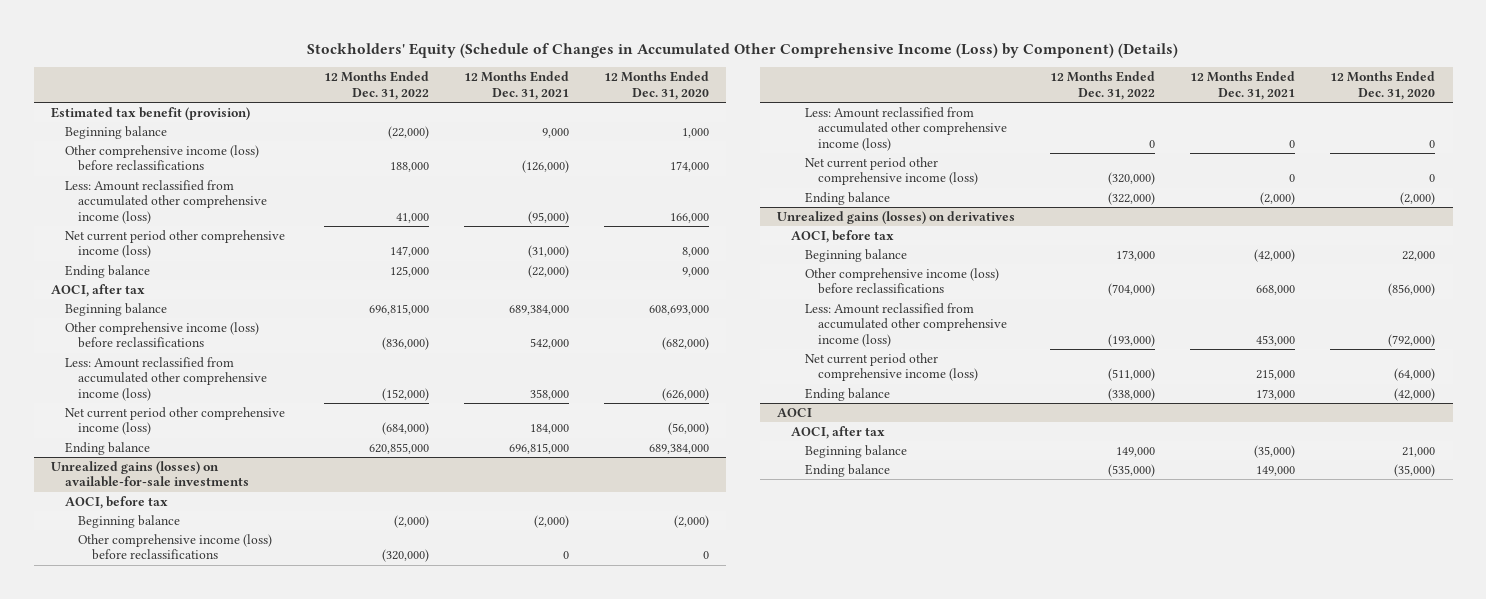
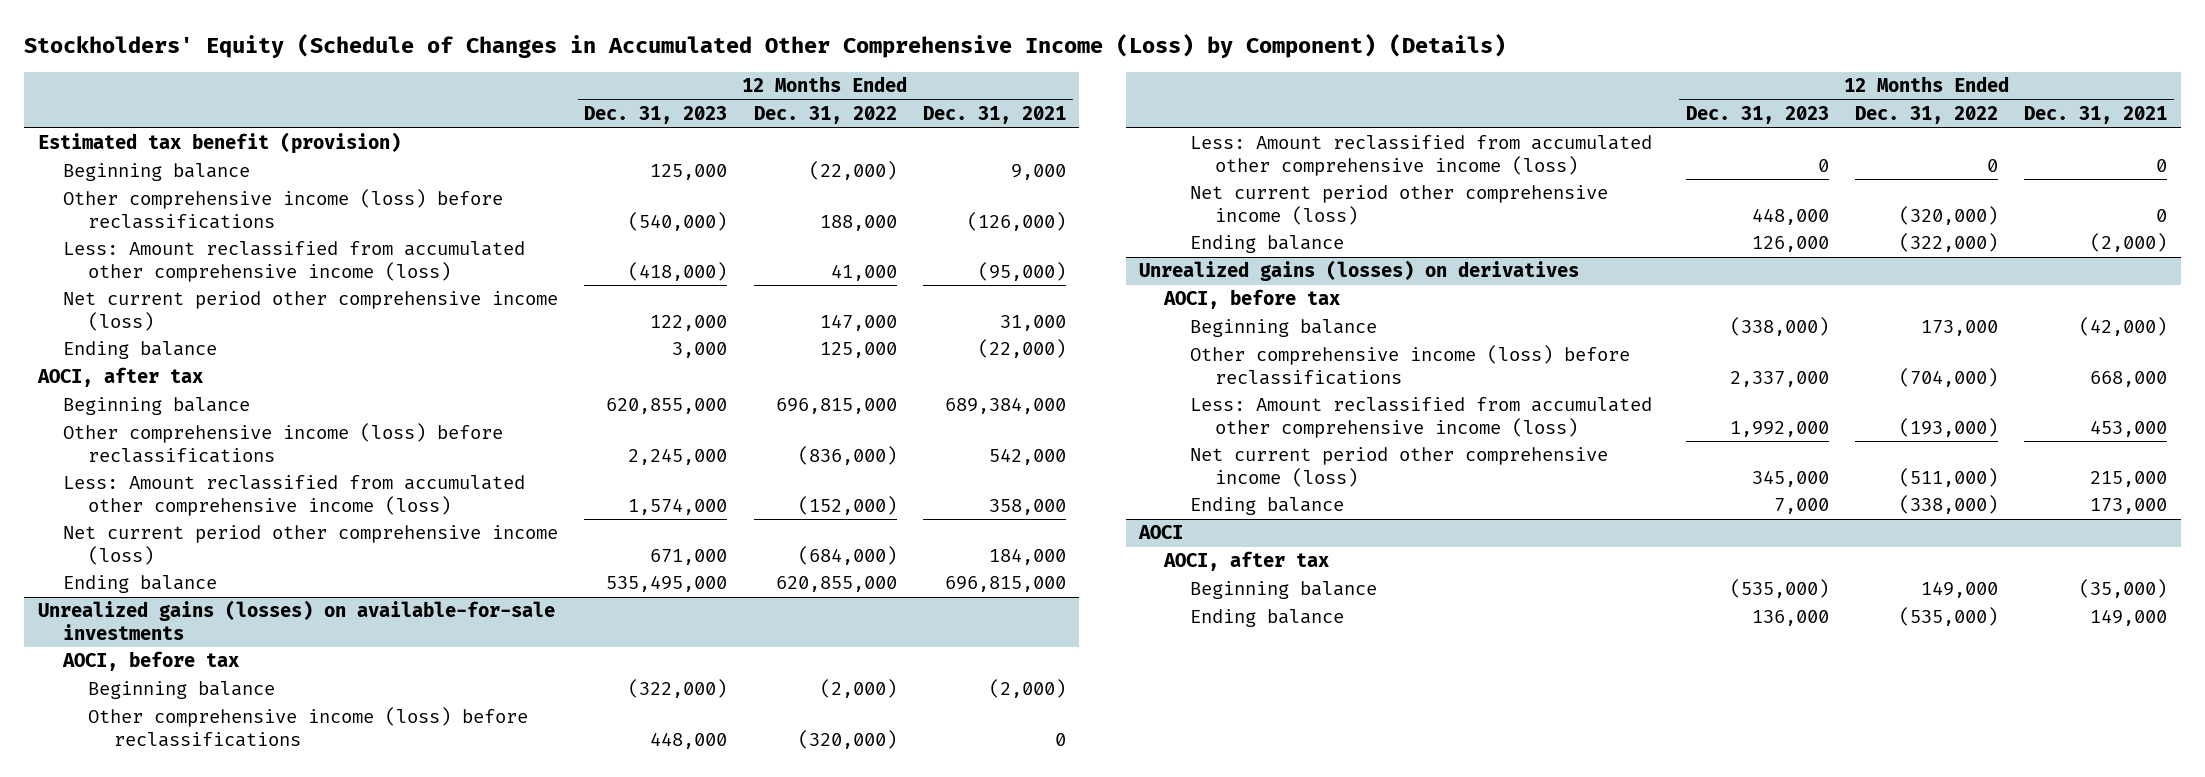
[604,71,710,100] 12 Months Ended Dec. 31, 2020 -> none
none -> [584,106,728,125] Dec. 31, 2023
[528,245,570,259] (31,000) -> [1000,314,1067,331] 31,000

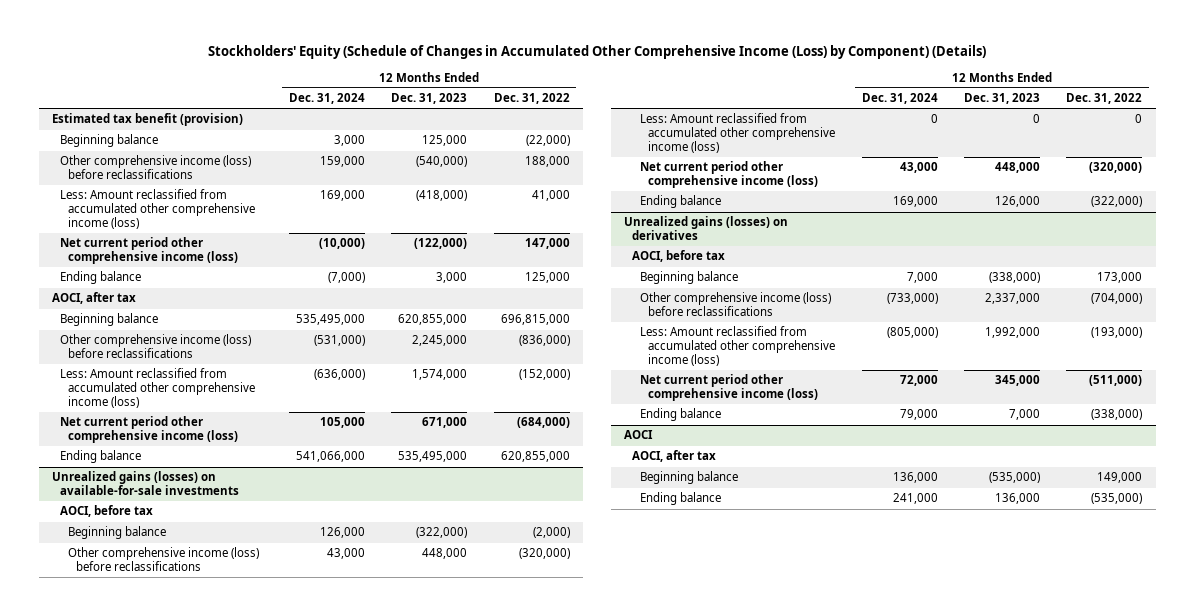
[923,106,1067,125] Dec. 31, 2021 -> none
none -> [288,93,365,105] Dec. 31, 2024
[650,314,728,331] 122,000 -> [414,238,468,250] (122,000)

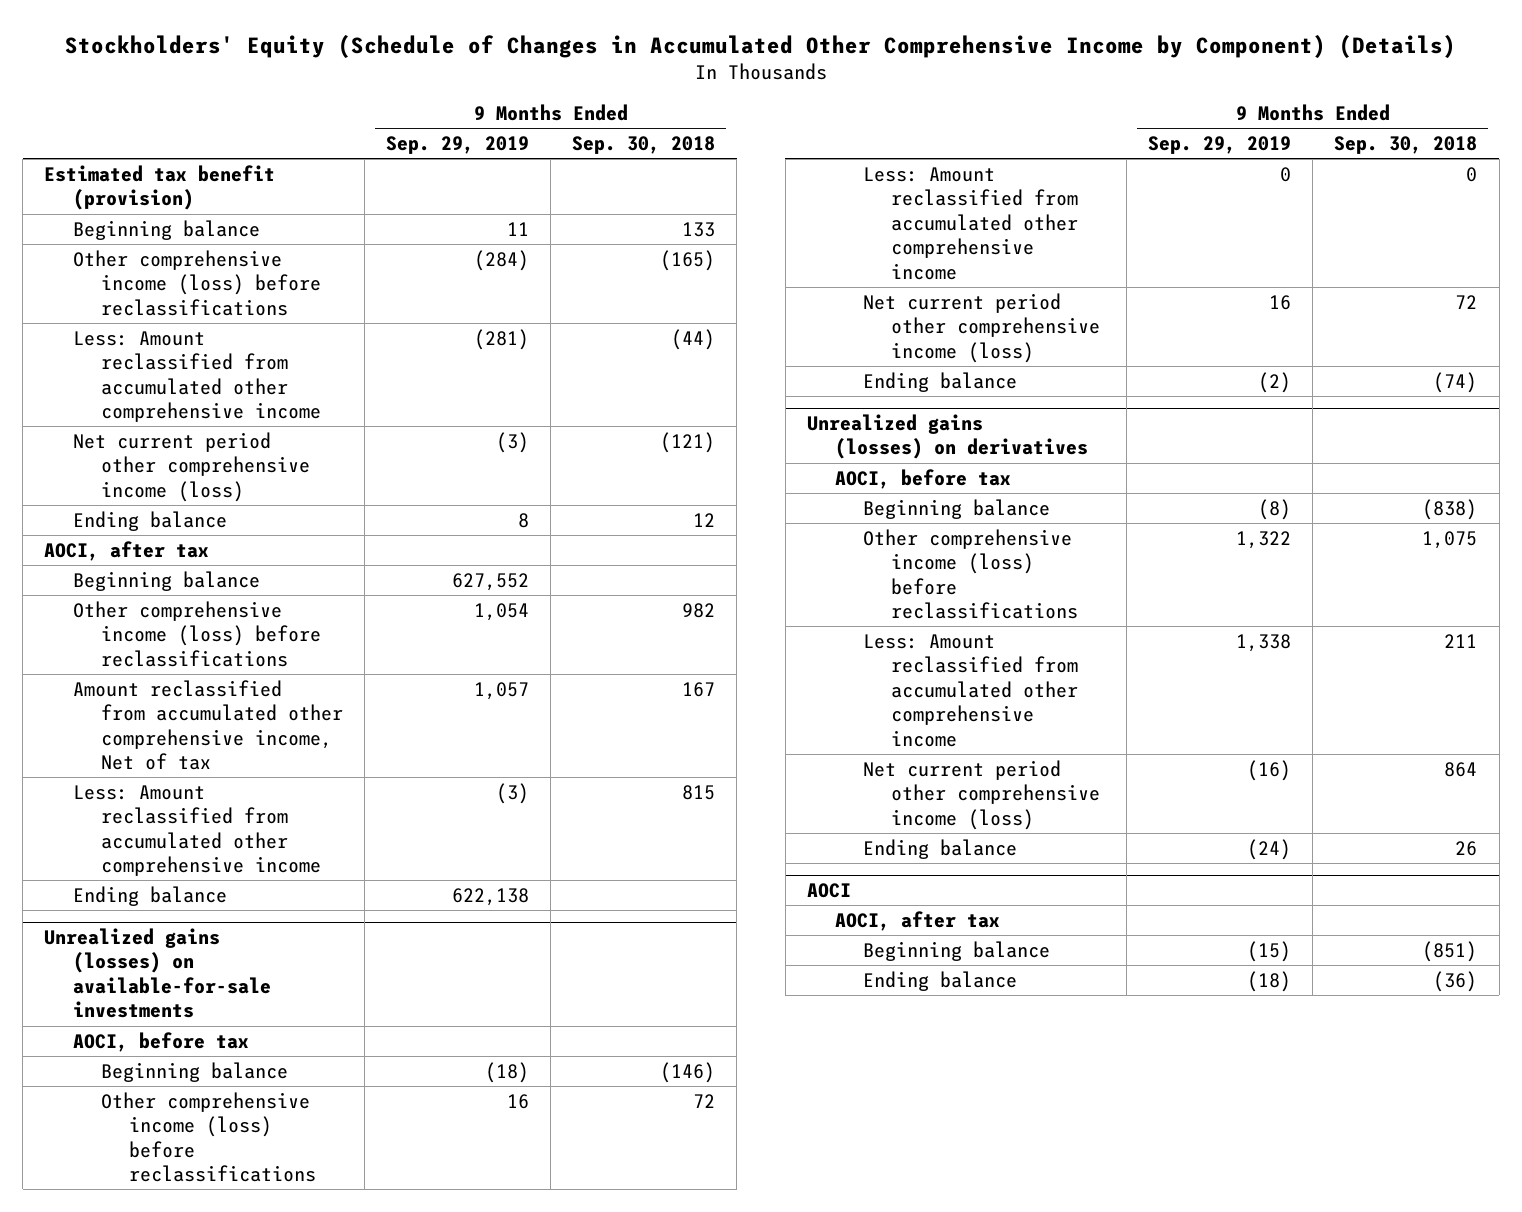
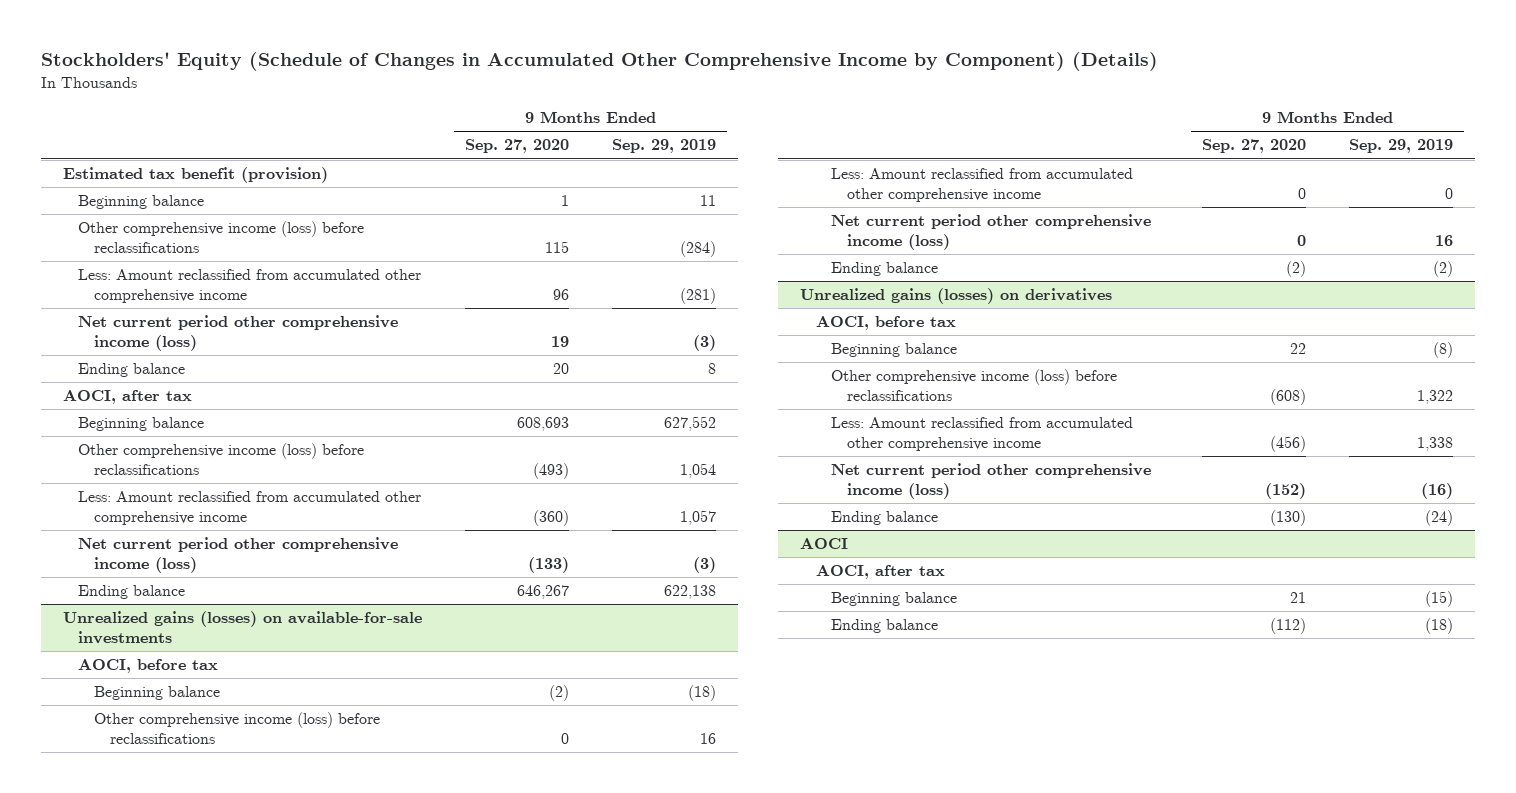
[572,136,716,155] Sep. 30, 2018 -> none
none -> [464,139,569,154] Sep. 27, 2020
[72,679,343,771] Amount reclassified from accumulated other comprehensive income, Net of tax -> [78,491,422,525] Less: Amount reclassified from accumulated other comprehensive income
[72,784,321,877] Less: Amount reclassified from accumulated other comprehensive income -> [78,537,399,573] Net current period other comprehensive income (loss)

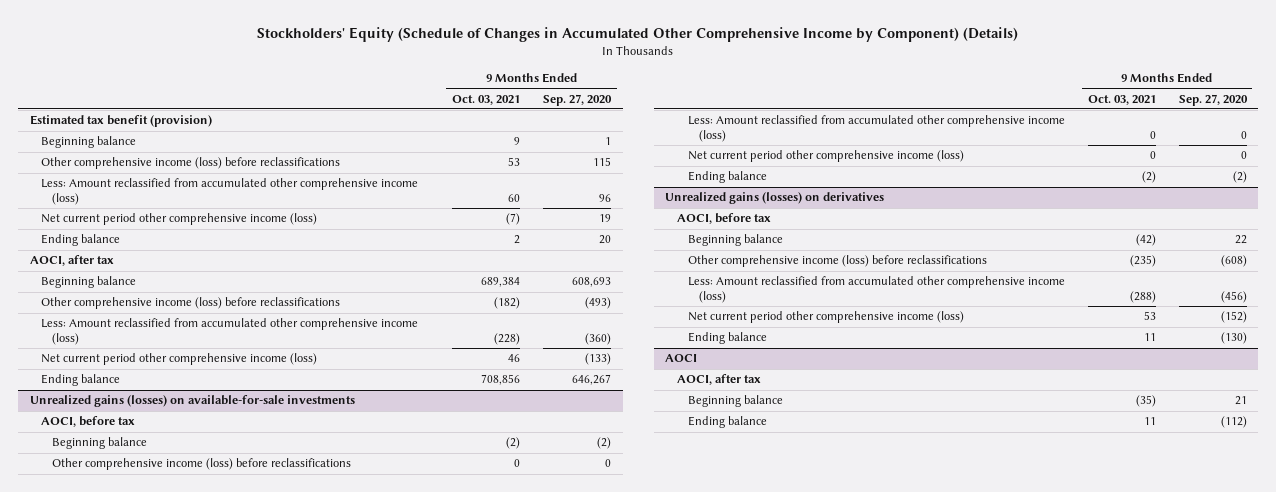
[612,139,717,154] Sep. 29, 2019 -> none
none -> [452,94,521,105] Oct. 03, 2021
[78,269,422,303] Less: Amount reclassified from accumulated other comprehensive income -> [40,178,418,206] Less: Amount reclassified from accumulated other comprehensive income (loss)
[78,491,422,525] Less: Amount reclassified from accumulated other comprehensive income -> [40,318,418,346] Less: Amount reclassified from accumulated other comprehensive income (loss)
[831,168,1134,202] Less: Amount reclassified from accumulated other comprehensive income -> [687,115,1065,143] Less: Amount reclassified from accumulated other comprehensive income (loss)
[831,417,1134,451] Less: Amount reclassified from accumulated other comprehensive income -> [687,276,1065,304] Less: Amount reclassified from accumulated other comprehensive income (loss)

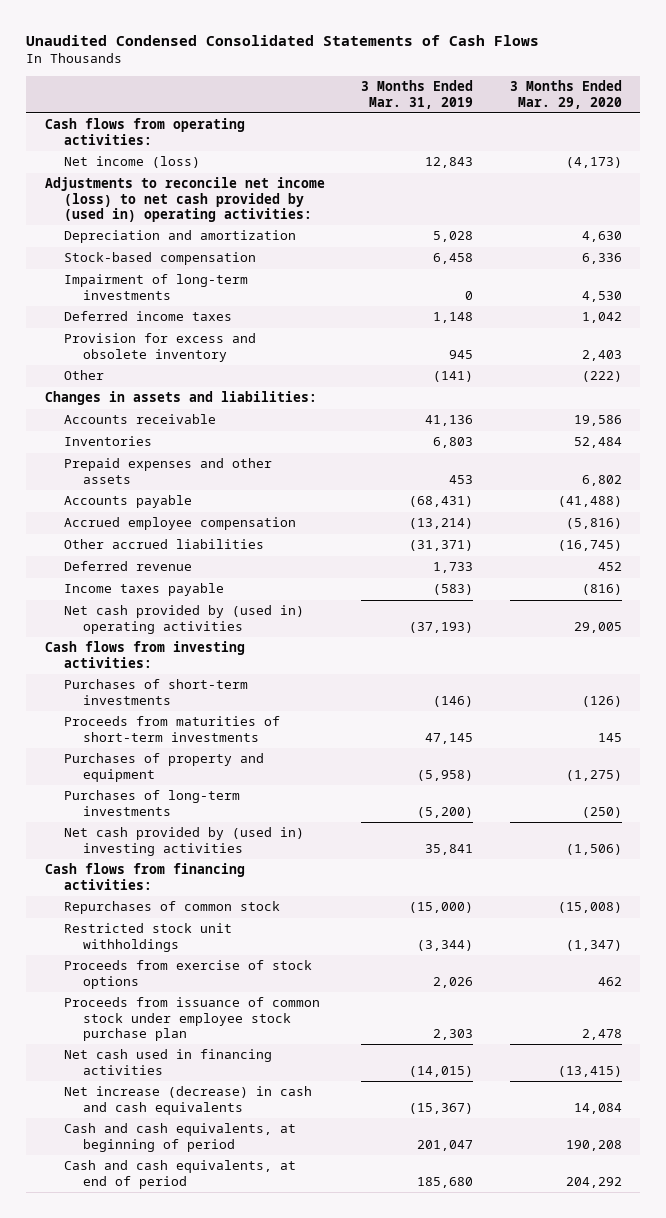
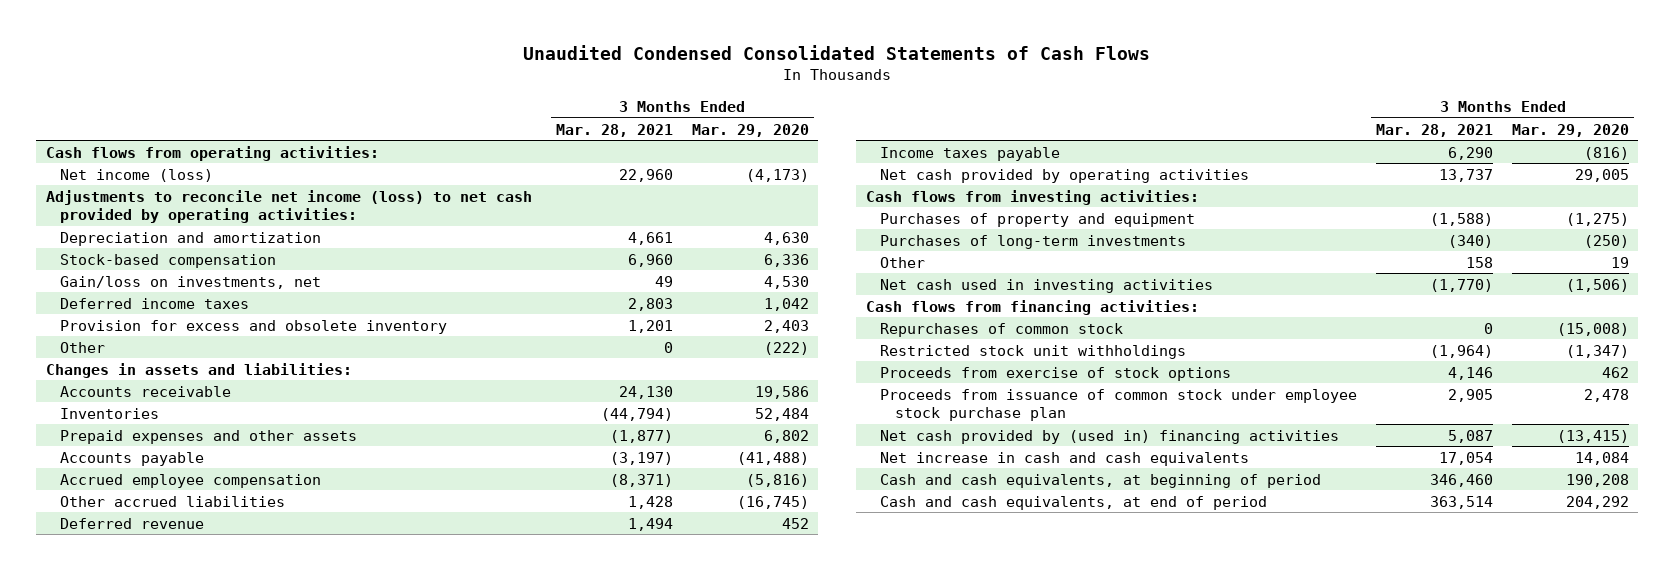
[361,80,474,109] 3 Months Ended Mar. 31, 2019 -> none
none -> [556,123,674,137] Mar. 28, 2021
[44,177,325,222] Adjustments to reconcile net income (loss) to net cash provided by (used in) operating activities: -> [45,189,532,224] Adjustments to reconcile net income (loss) to net cash provided by operating activities:
[63,274,248,300] Impairment of long-term investments -> [60,275,322,289] Gain/loss on investments, net
[63,605,304,634] Net cash provided by (used in) operating activities -> [880,168,1250,183] Net cash provided by operating activities
[63,679,248,705] Purchases of short-term investments -> none
[63,716,280,742] Proceeds from maturities of short-term investments -> none
none -> [880,256,926,268] Other
[63,827,304,856] Net cash provided by (used in) investing activities -> [880,278,1214,293] Net cash used in investing activities
[63,1049,272,1075] Net cash used in financing activities -> [880,429,1340,444] Net cash provided by (used in) financing activities
[63,1086,312,1115] Net increase (decrease) in cash and cash equivalents -> [880,451,1250,466] Net increase in cash and cash equivalents

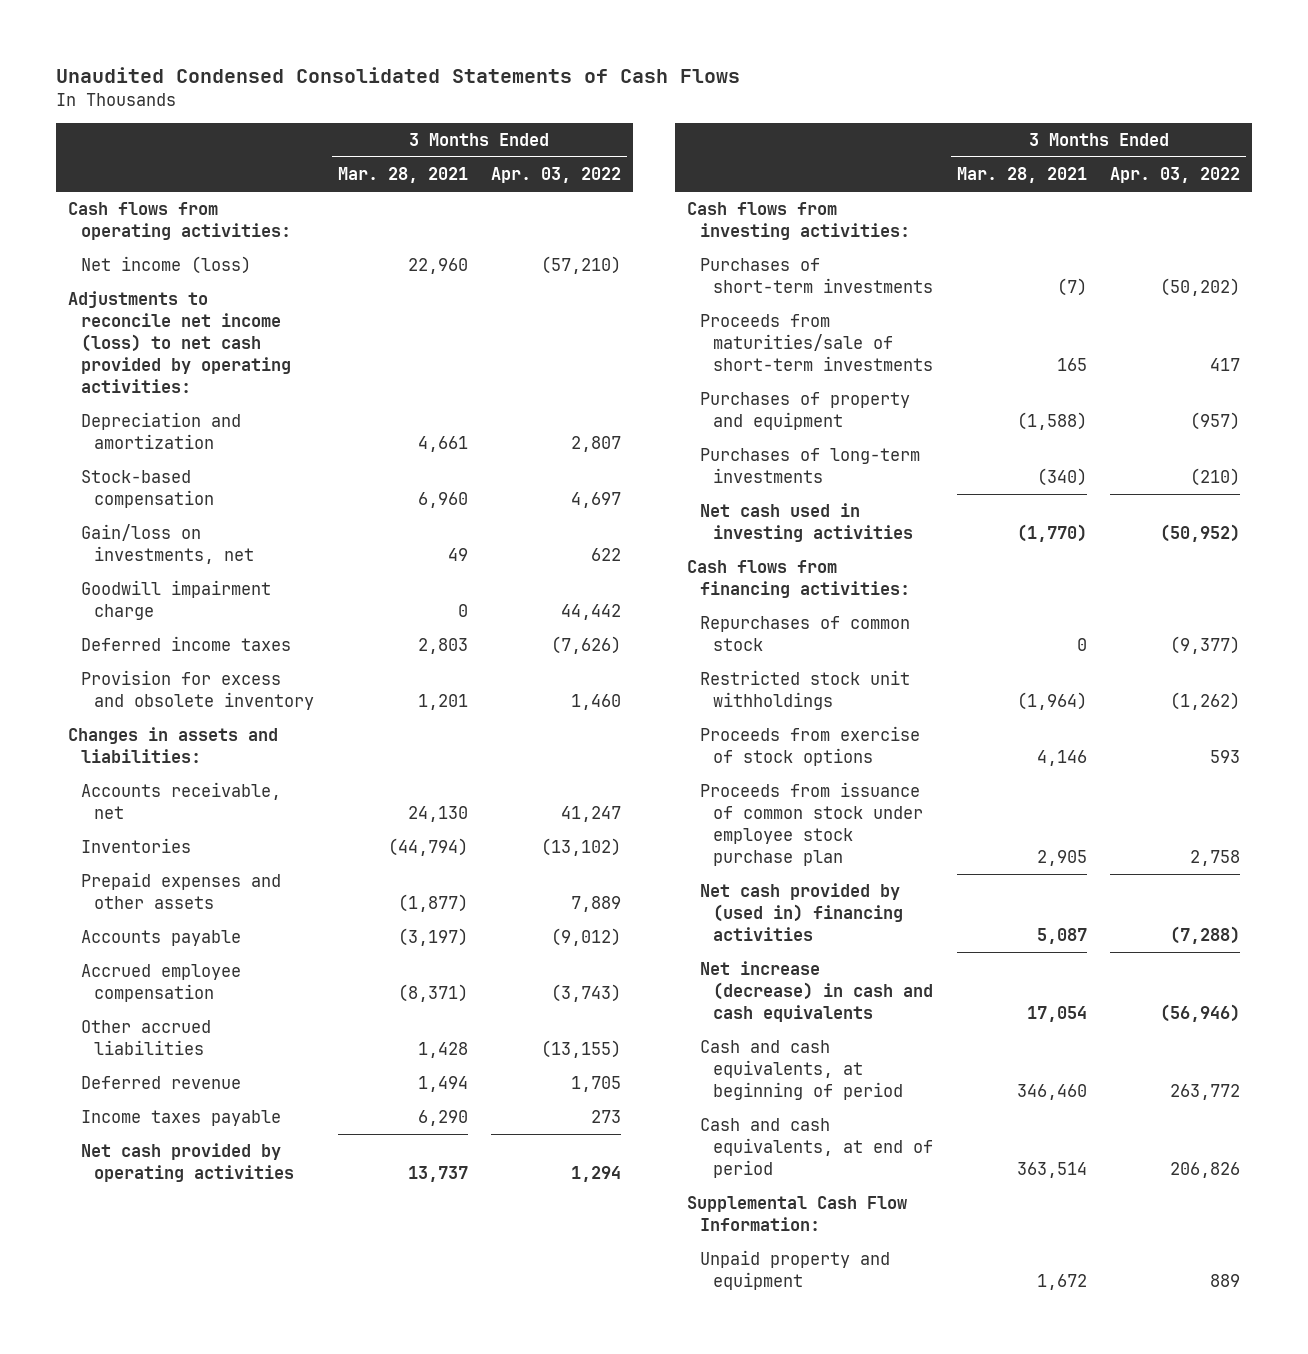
[691,123,809,137] Mar. 29, 2020 -> none
none -> [490,167,621,184] Apr. 03, 2022
none -> [80,580,271,621] Goodwill impairment charge
[60,341,106,353] Other -> none
[60,385,232,397] Accounts receivable -> [80,782,281,820] Accounts receivable, net
none -> [700,258,934,294] Purchases of short-term investments
none -> [700,314,934,372] Proceeds from maturities/sale of short-term investments
[880,256,926,268] Other -> none
[880,451,1250,466] Net increase in cash and cash equivalents -> [700,961,934,1023] Net increase (decrease) in cash and cash equivalents
none -> [687,1196,908,1232] Supplemental Cash Flow Information:
none -> [700,1250,891,1291] Unpaid property and equipment

